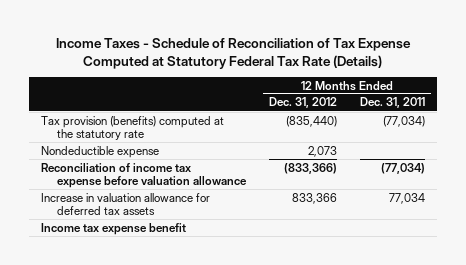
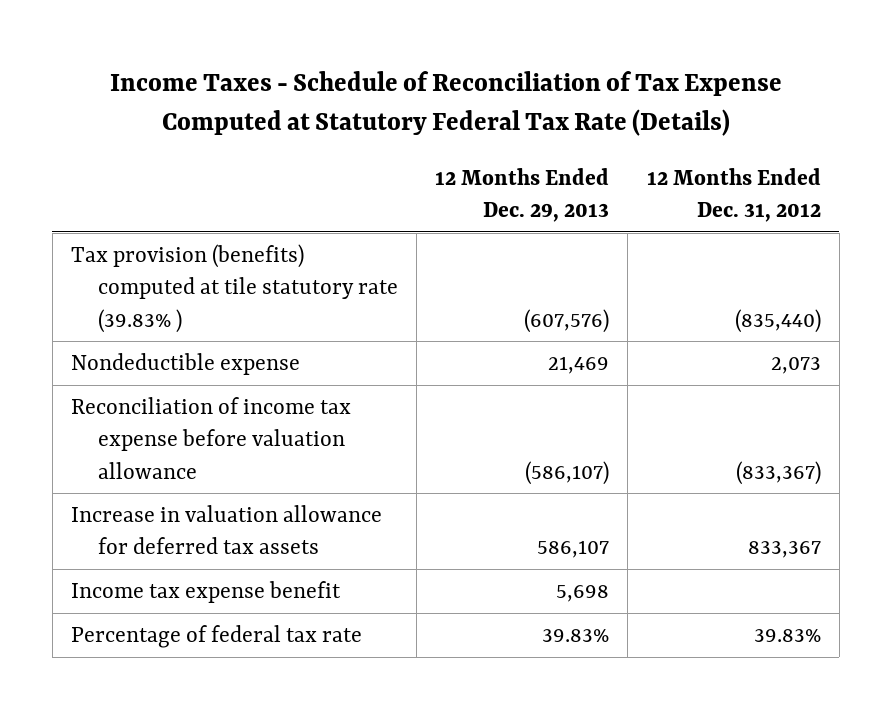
[360,97,426,109] Dec. 31, 2011 -> none
none -> [435,167,610,222] 12 Months Ended Dec. 29, 2013
[41,115,225,141] Tax provision (benefits) computed at the statutory rate -> [70,244,398,333] Tax provision (benefits) computed at tile statutory rate (39.83% )
[284,162,338,174] (833,366) -> [735,460,821,485] (833,367)
[292,192,338,204] 833,366 -> [747,541,821,559] 833,367
none -> [70,625,362,649] Percentage of federal tax rate

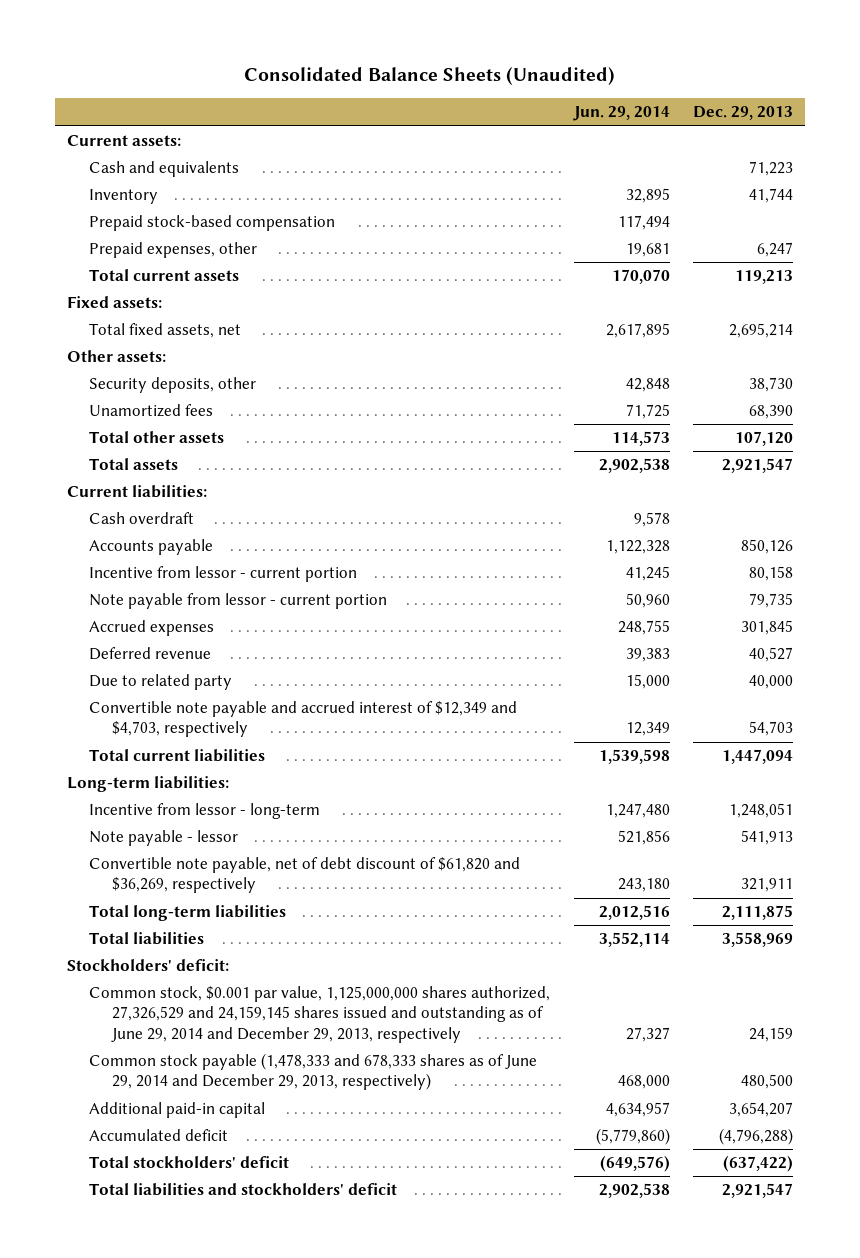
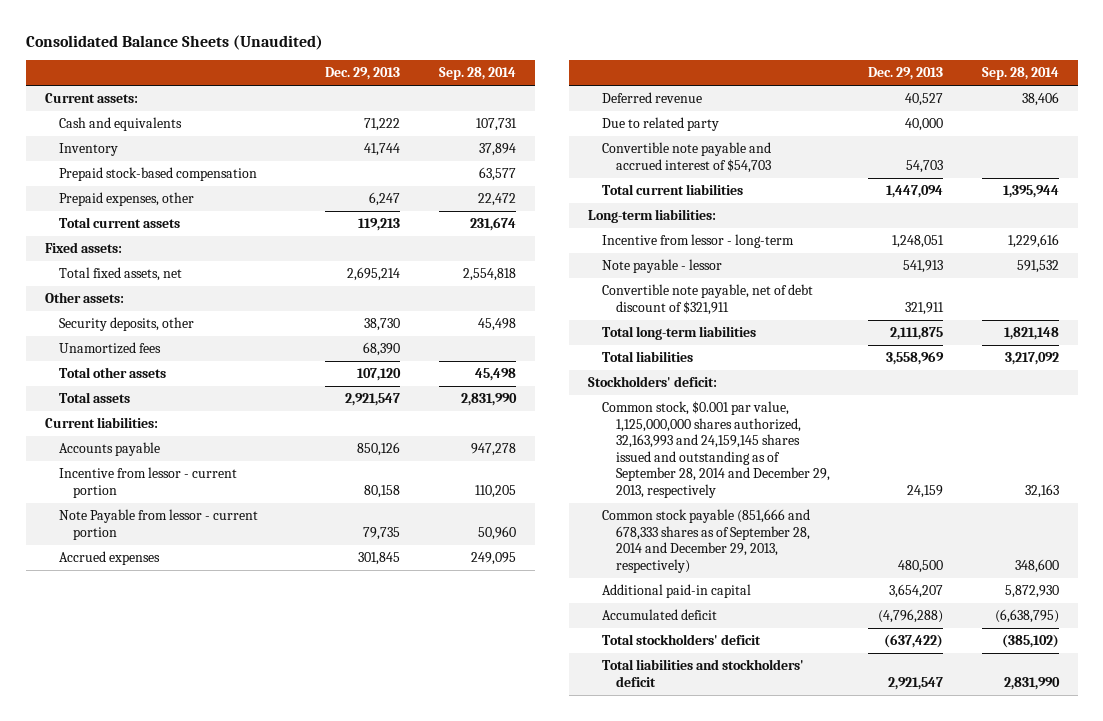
[572,106,670,122] Jun. 29, 2014 -> none
none -> [438,67,516,81] Sep. 28, 2014
[749,161,794,177] 71,223 -> [364,118,401,132] 71,222
[89,512,195,525] Cash overdraft -> none
[89,593,388,610] Note payable from lessor - current portion -> [59,509,259,540] Note Payable from lessor - current portion
[89,701,518,738] Convertible note payable and accrued interest of $12,349 and $4,703, respectively -> [601,142,771,173] Convertible note payable and accrued interest of $54,703
[89,857,521,894] Convertible note payable, net of debt discount of $61,820 and $36,269, respectively -> [601,284,813,315] Convertible note payable, net of debt discount of $321,911
[89,986,551,1043] Common stock, $0.001 par value, 1,125,000,000 shares authorized, 27,326,529 and 24,159,145 shares issued and outstanding as of June 29, 2014 and December 29, 2013, respectively -> [601,401,830,498] Common stock, $0.001 par value, 1,125,000,000 shares authorized, 32,163,993 and 24,159,145 shares issued and outstanding as of September 28, 2014 and December 29, 2013, respectively
[89,1053,538,1091] Common stock payable (1,478,333 and 678,333 shares as of June 29, 2014 and December 29, 2013, respectively) -> [601,509,810,573] Common stock payable (851,666 and 678,333 shares as of September 28, 2014 and December 29, 2013, respectively)

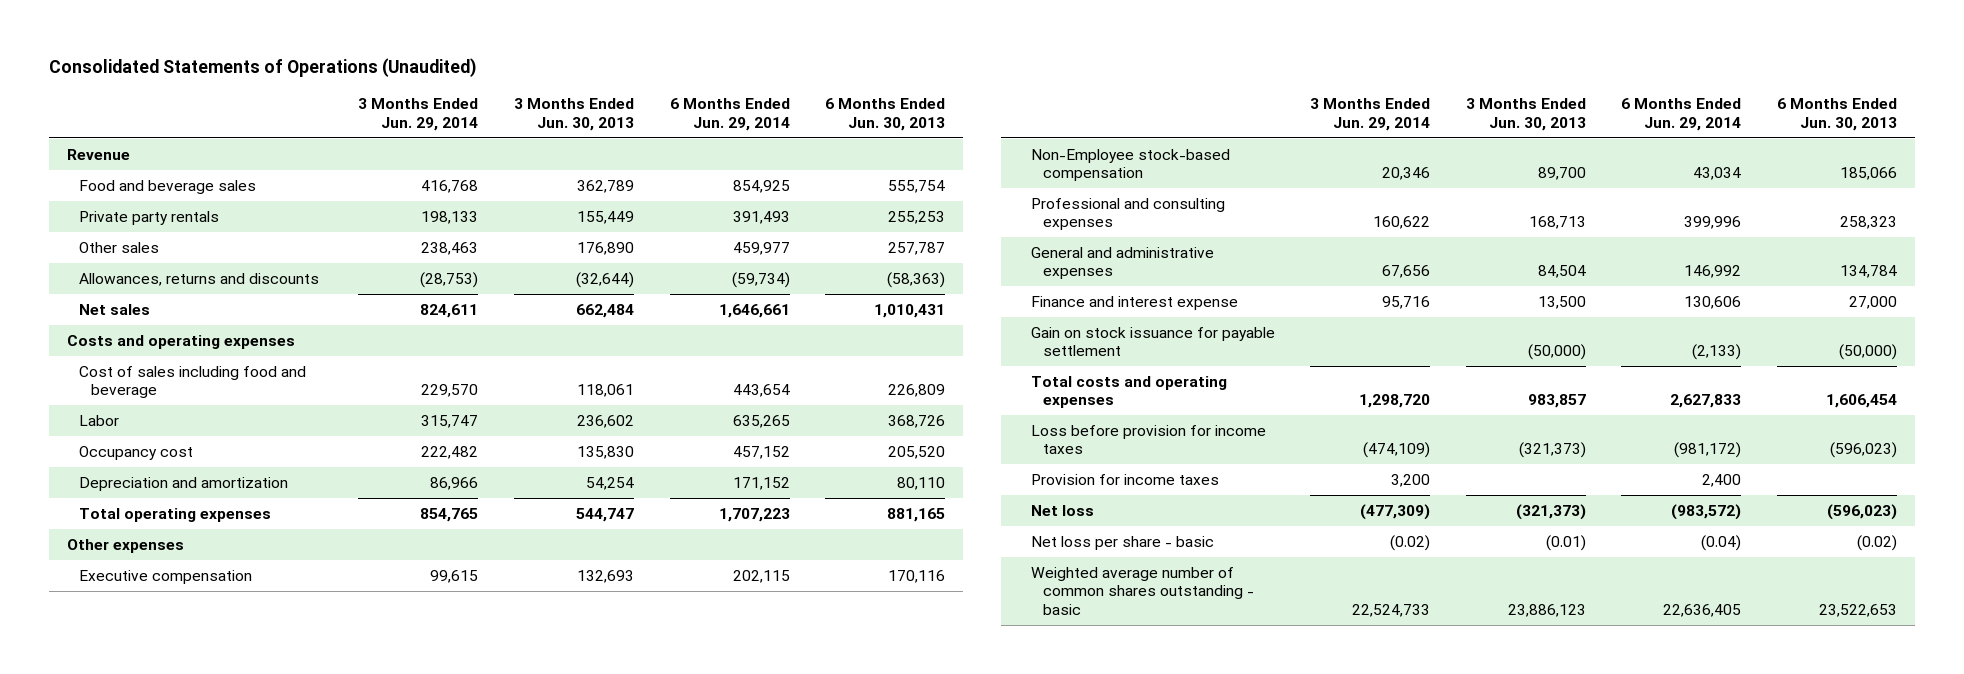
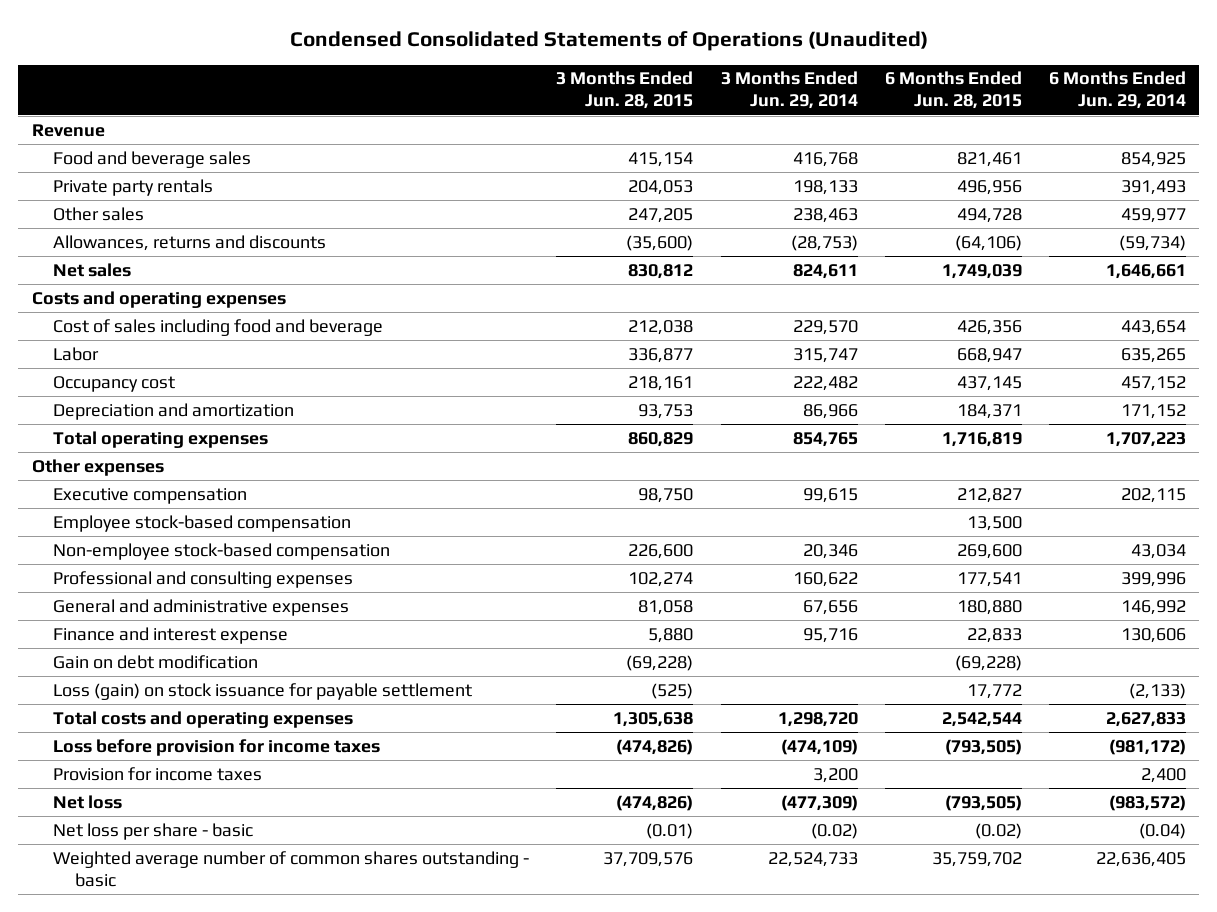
[49,58,478,78] Consolidated Statements of Operations (Unaudited) -> [289,31,928,52] Condensed Consolidated Statements of Operations (Unaudited)
[513,98,634,132] 3 Months Ended Jun. 30, 2013 -> none
[825,98,946,132] 6 Months Ended Jun. 30, 2013 -> none
none -> [556,71,694,110] 3 Months Ended Jun. 28, 2015
none -> [884,71,1022,110] 6 Months Ended Jun. 28, 2015
none -> [53,514,352,532] Employee stock-based compensation
[1030,148,1230,182] Non-Employee stock-based compensation -> [53,542,391,560] Non-employee stock-based compensation
none -> [53,654,259,669] Gain on debt modification
[1030,326,1275,357] Gain on stock issuance for payable settlement -> [53,682,473,700] Loss (gain) on stock issuance for payable settlement

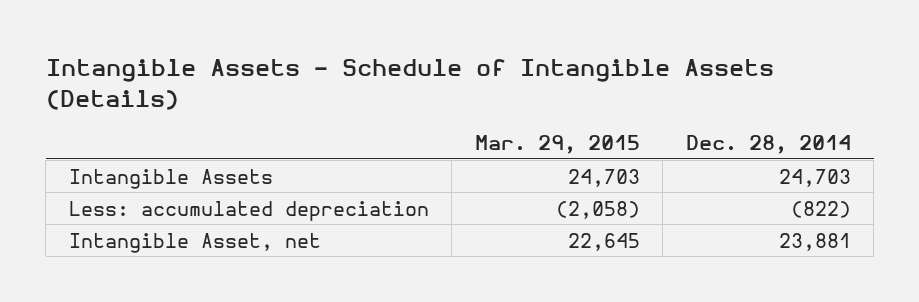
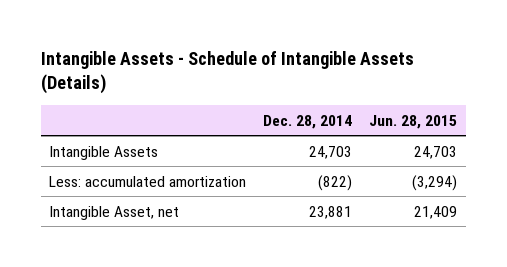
[474,134,640,154] Mar. 29, 2015 -> none
none -> [369,114,458,129] Jun. 28, 2015
[68,200,429,221] Less: accumulated depreciation -> [49,175,247,187] Less: accumulated amortization

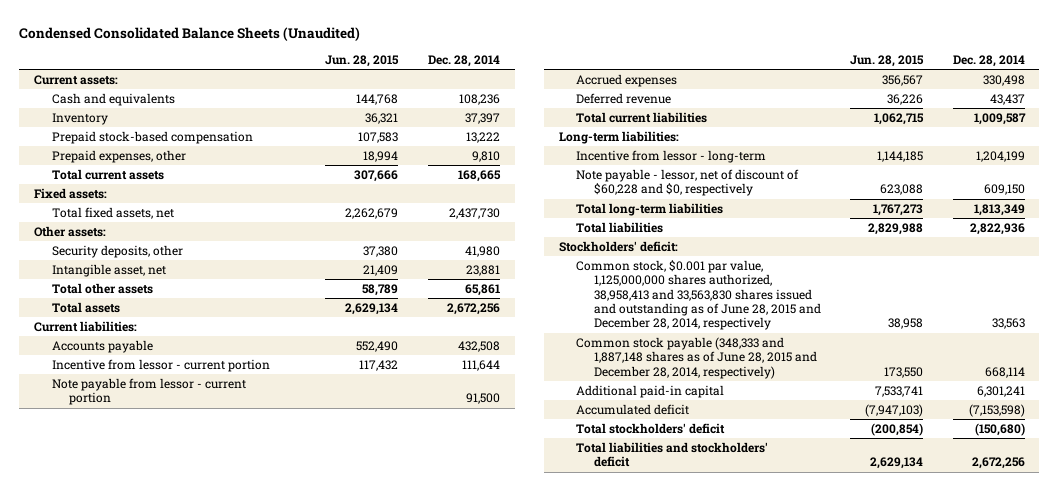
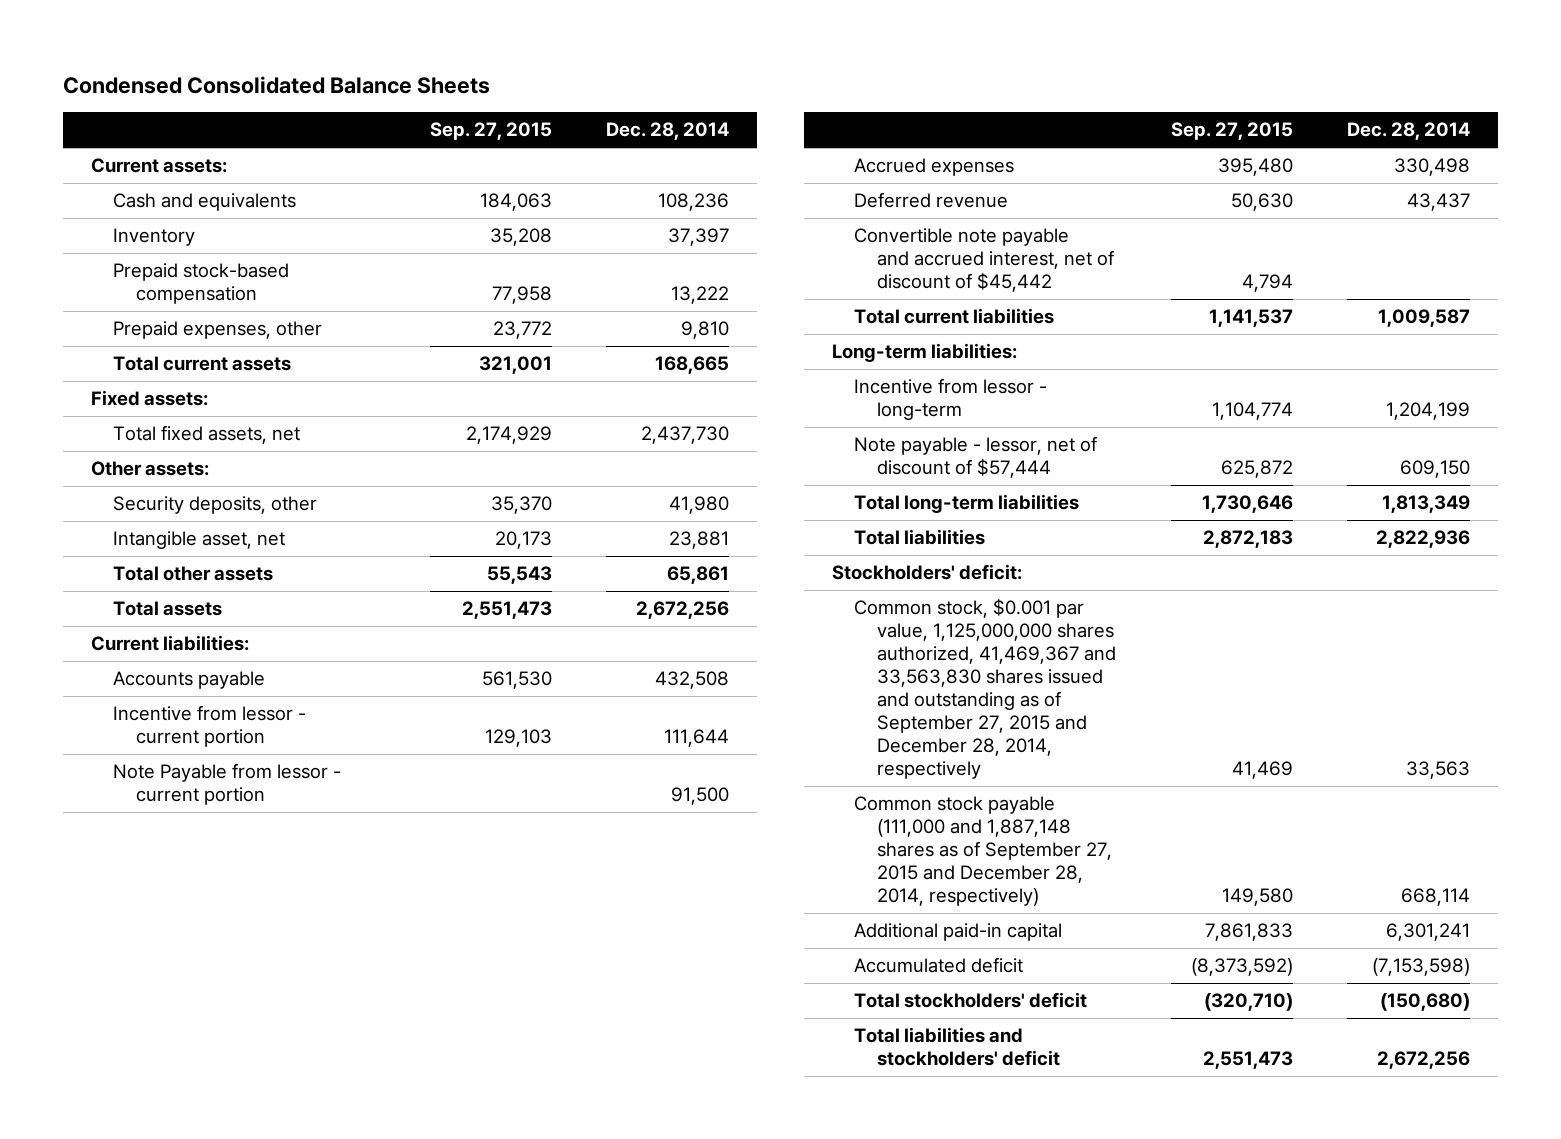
[19,26,361,41] Condensed Consolidated Balance Sheets (Unaudited) -> [63,76,491,95] Condensed Consolidated Balance Sheets
[325,54,400,67] Jun. 28, 2015 -> none
none -> [429,122,552,141] Sep. 27, 2015
[51,377,246,406] Note payable from lessor - current portion -> [113,763,342,806] Note Payable from lessor - current portion
none -> [854,228,1114,293] Convertible note payable and accrued interest, net of discount of $45,442
[576,168,800,197] Note payable - lessor, net of discount of $60,228 and $0, respectively -> [854,436,1098,479] Note payable - lessor, net of discount of $57,444
[576,259,821,331] Common stock, $0.001 par value, 1,125,000,000 shares authorized, 38,958,413 and 33,563,830 shares issued and outstanding as of June 28, 2015 and December 28, 2014, respectively -> [854,598,1116,780] Common stock, $0.001 par value, 1,125,000,000 shares authorized, 41,469,367 and 33,563,830 shares issued and outstanding as of September 27, 2015 and December 28, 2014, respectively
[576,336,817,379] Common stock payable (348,333 and 1,887,148 shares as of June 28, 2015 and December 28, 2014, respectively) -> [854,796,1112,907] Common stock payable (111,000 and 1,887,148 shares as of September 27, 2015 and December 28, 2014, respectively)

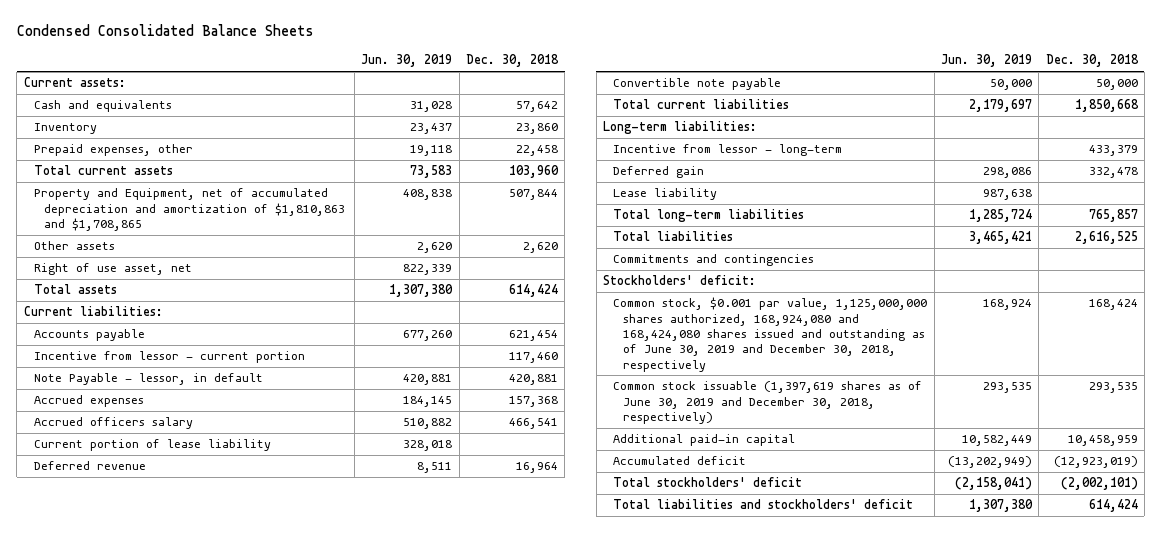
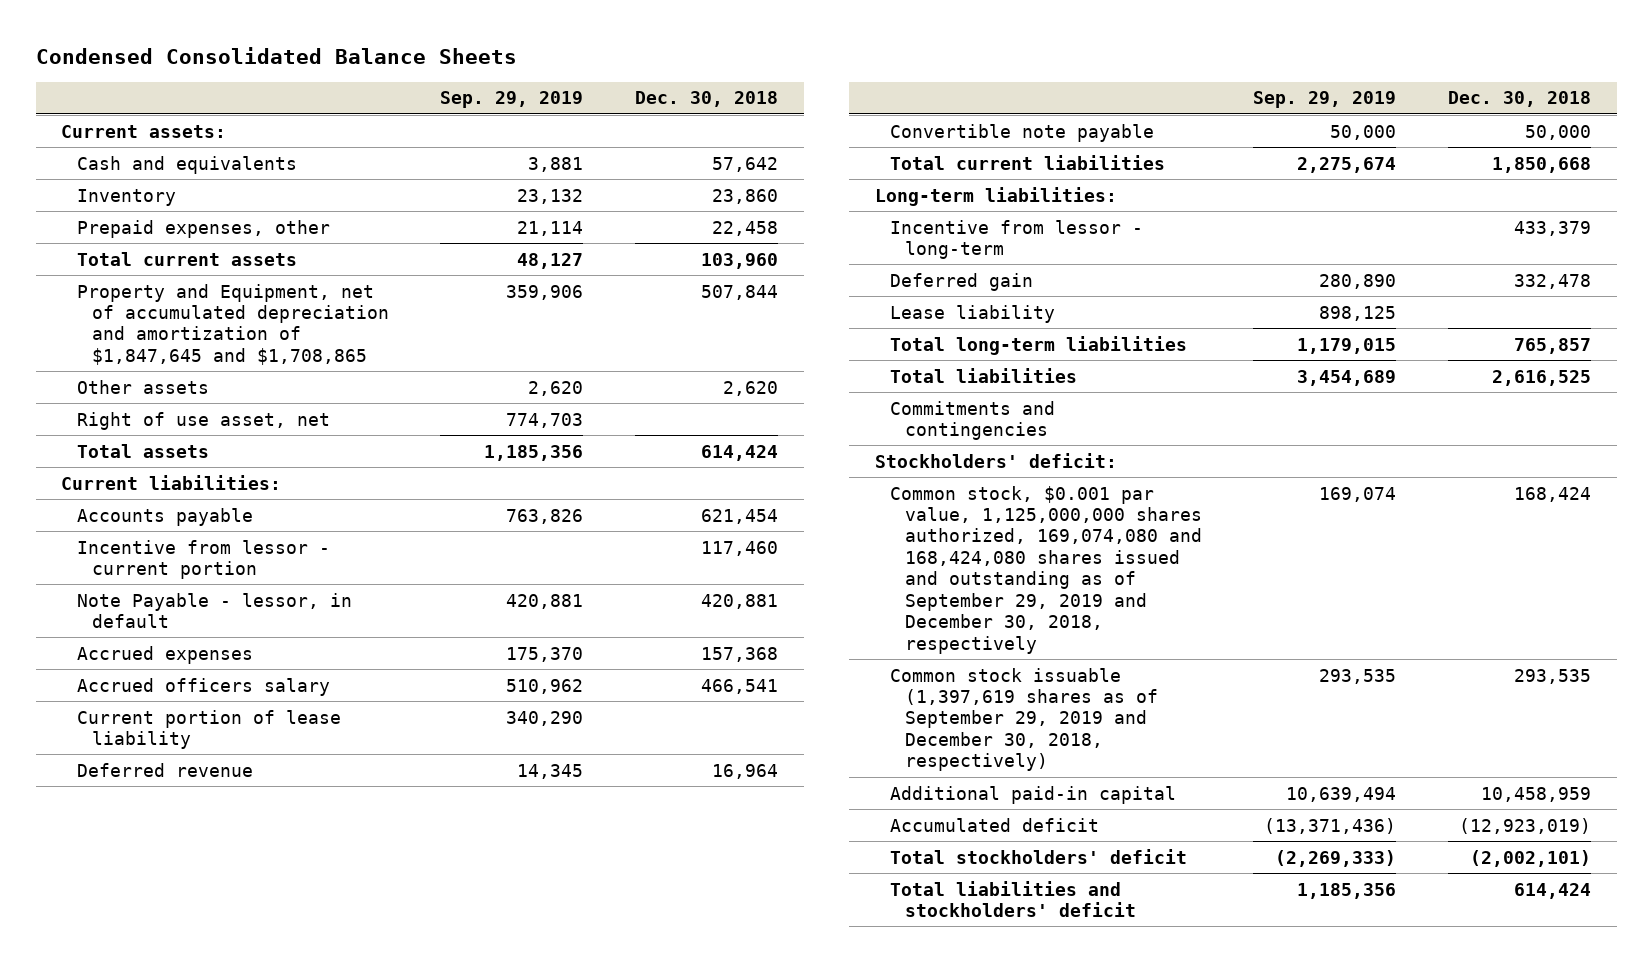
[361,54,453,68] Jun. 30, 2019 -> none
none -> [440,91,584,109] Sep. 29, 2019
[33,188,345,232] Property and Equipment, net of accumulated depreciation and amortization of $1,810,863 and $1,708,865 -> [76,283,389,365] Property and Equipment, net of accumulated depreciation and amortization of $1,847,645 and $1,708,865
[613,297,928,372] Common stock, $0.001 par value, 1,125,000,000 shares authorized, 168,924,080 and 168,424,080 shares issued and outstanding as of June 30, 2019 and December 30, 2018, respectively -> [889,485,1202,654] Common stock, $0.001 par value, 1,125,000,000 shares authorized, 169,074,080 and 168,424,080 shares issued and outstanding as of September 29, 2019 and December 30, 2018, respectively
[613,381,923,425] Common stock issuable (1,397,619 shares as of June 30, 2019 and December 30, 2018, respectively) -> [889,667,1158,772] Common stock issuable (1,397,619 shares as of September 29, 2019 and December 30, 2018, respectively)

